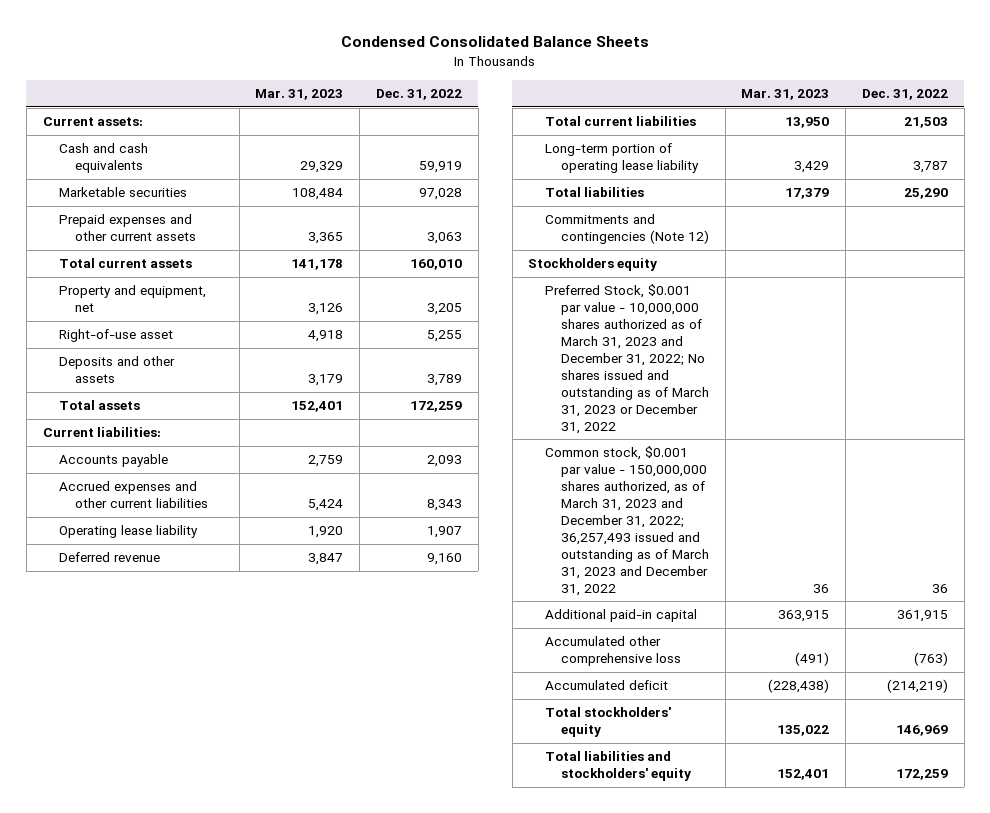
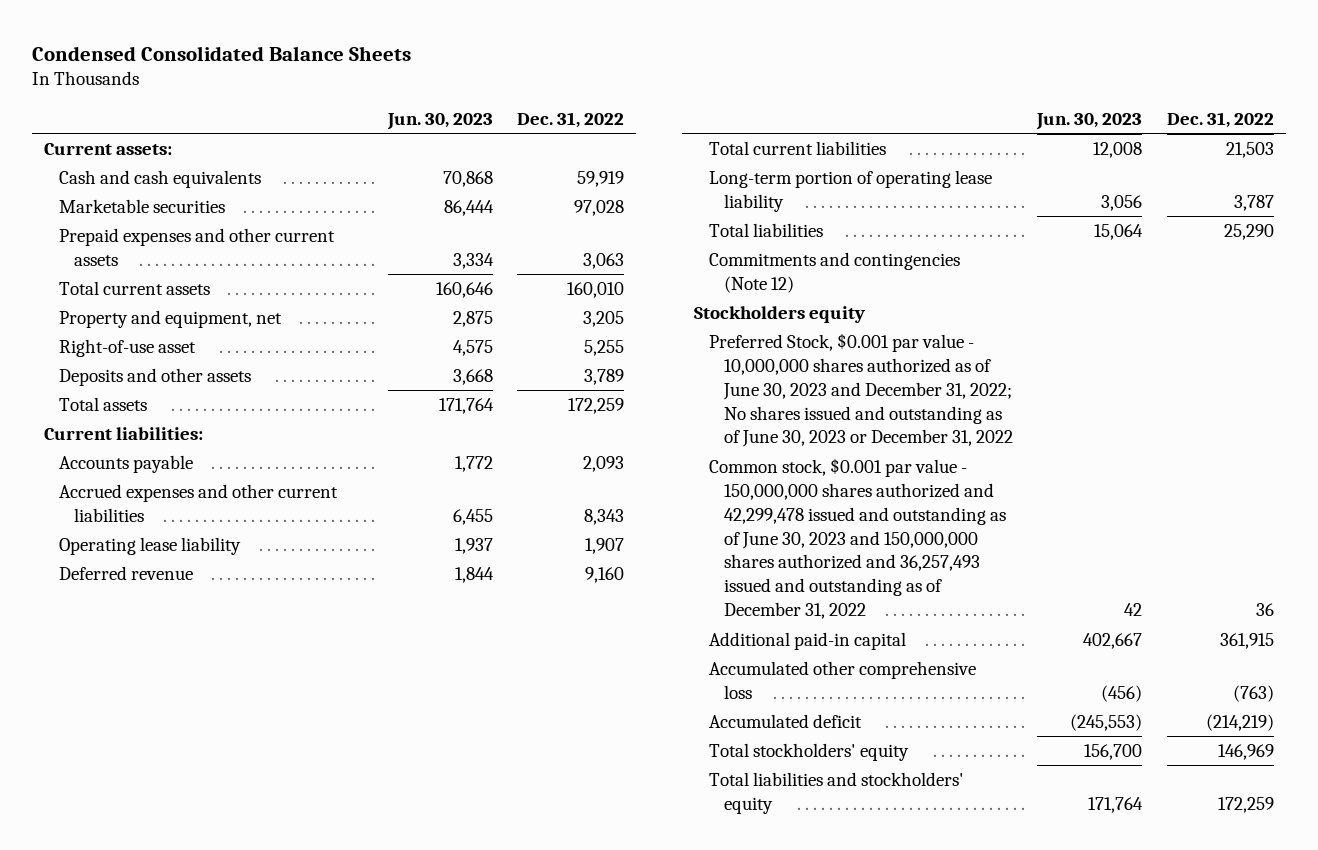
[255,89,344,101] Mar. 31, 2023 -> none
none -> [386,112,493,130] Jun. 30, 2023
[544,284,709,434] Preferred Stock, $0.001 par value - 10,000,000 shares authorized as of March 31, 2023 and December 31, 2022; No shares issued and outstanding as of March 31, 2023 or December 31, 2022 -> [709,332,1014,448] Preferred Stock, $0.001 par value - 10,000,000 shares authorized as of June 30, 2023 and December 31, 2022; No shares issued and outstanding as of June 30, 2023 or December 31, 2022
[544,446,709,596] Common stock, $0.001 par value - 150,000,000 shares authorized, as of March 31, 2023 and December 31, 2022; 36,257,493 issued and outstanding as of March 31, 2023 and December 31, 2022 -> [709,457,1007,620] Common stock, $0.001 par value - 150,000,000 shares authorized and 42,299,478 issued and outstanding as of June 30, 2023 and 150,000,000 shares authorized and 36,257,493 issued and outstanding as of December 31, 2022

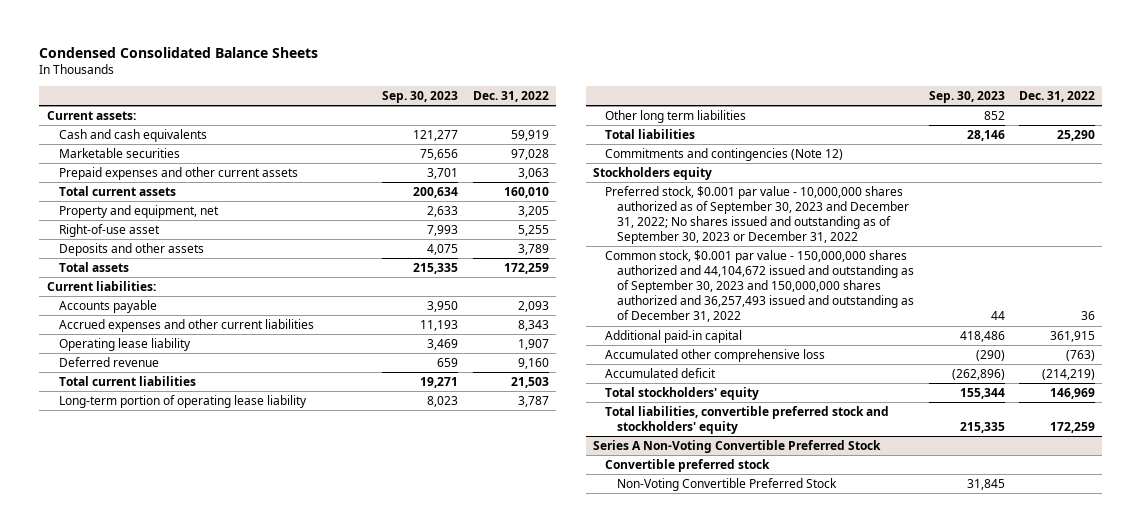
[386,112,493,130] Jun. 30, 2023 -> none
none -> [382,90,459,103] Sep. 30, 2023
none -> [605,109,747,123] Other long term liabilities
[709,332,1014,448] Preferred Stock, $0.001 par value - 10,000,000 shares authorized as of June 30, 2023 and December 31, 2022; No shares issued and outstanding as of June 30, 2023 or December 31, 2022 -> [605,185,910,245] Preferred stock, $0.001 par value - 10,000,000 shares authorized as of September 30, 2023 and December 31, 2022; No shares issued and outstanding as of September 30, 2023 or December 31, 2022
[709,457,1007,620] Common stock, $0.001 par value - 150,000,000 shares authorized and 42,299,478 issued and outstanding as of June 30, 2023 and 150,000,000 shares authorized and 36,257,493 issued and outstanding as of December 31, 2022 -> [605,249,915,323] Common stock, $0.001 par value - 150,000,000 shares authorized and 44,104,672 issued and outstanding as of September 30, 2023 and 150,000,000 shares authorized and 36,257,493 issued and outstanding as of December 31, 2022
[709,771,965,814] Total liabilities and stockholders' equity -> [605,405,890,434] Total liabilities, convertible preferred stock and stockholders' equity
none -> [593,439,882,453] Series A Non-Voting Convertible Preferred Stock
none -> [605,458,771,472] Convertible preferred stock
none -> [617,477,838,491] Non-Voting Convertible Preferred Stock

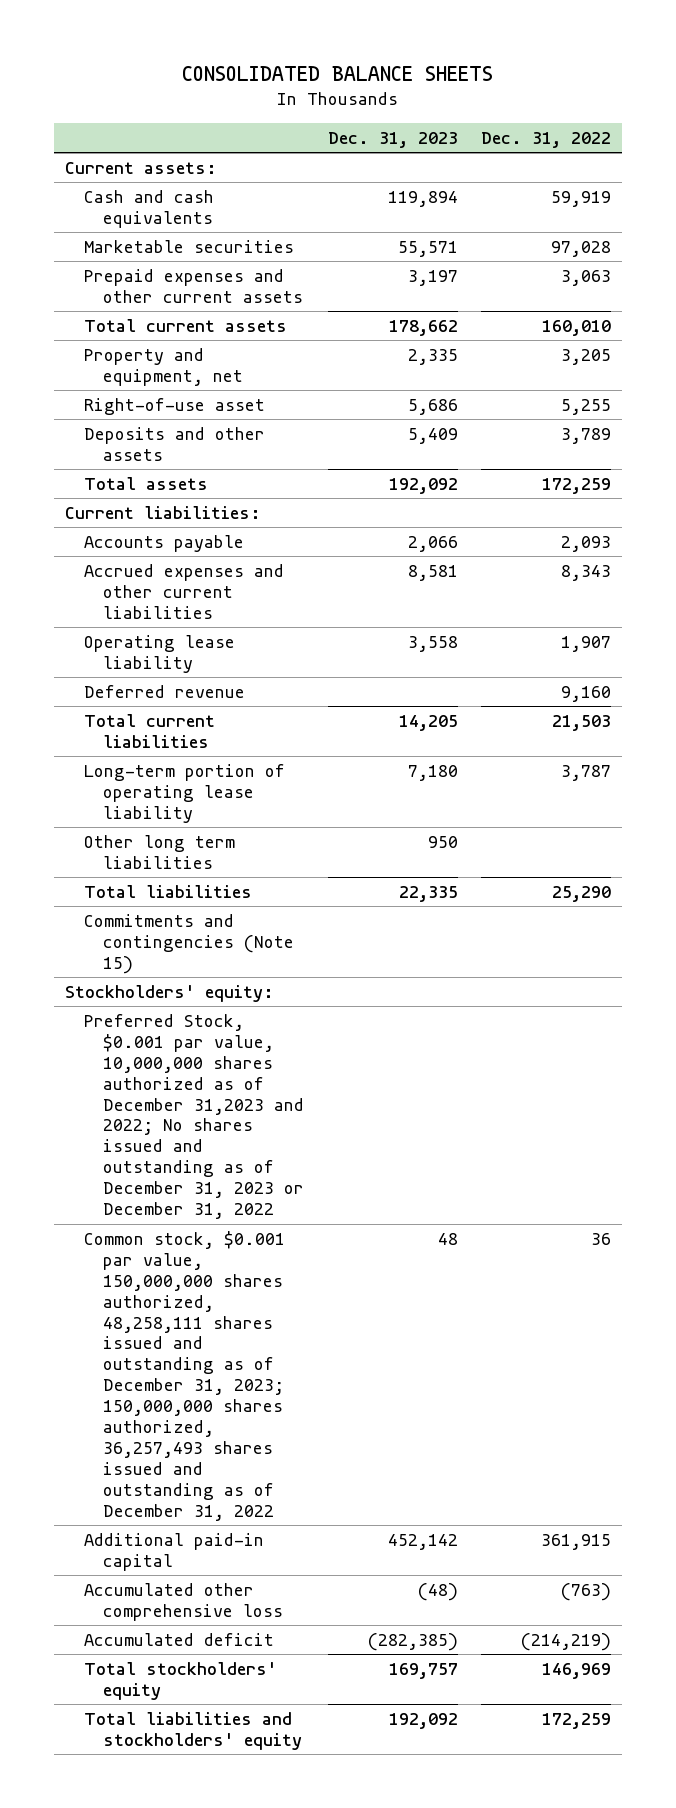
[39,46,319,58] Condensed Consolidated Balance Sheets -> [181,66,493,82] CONSOLIDATED BALANCE SHEETS
[382,90,459,103] Sep. 30, 2023 -> none
none -> [327,132,458,149] Dec. 31, 2023
[605,147,844,161] Commitments and contingencies (Note 12) -> [84,913,295,974] Commitments and contingencies (Note 15)
[593,166,713,180] Stockholders equity -> [65,984,275,1002] Stockholders' equity:
[605,185,910,245] Preferred stock, $0.001 par value - 10,000,000 shares authorized as of September 30, 2023 and December 31, 2022; No shares issued and outstanding as of September 30, 2023 or December 31, 2022 -> [84,1013,305,1220] Preferred Stock, $0.001 par value, 10,000,000 shares authorized as of December 31,2023 and 2022; No shares issued and outstanding as of December 31, 2023 or December 31, 2022
[605,249,915,323] Common stock, $0.001 par value - 150,000,000 shares authorized and 44,104,672 issued and outstanding as of September 30, 2023 and 150,000,000 shares authorized and 36,257,493 issued and outstanding as of December 31, 2022 -> [84,1230,286,1522] Common stock, $0.001 par value, 150,000,000 shares authorized, 48,258,111 shares issued and outstanding as of December 31, 2023; 150,000,000 shares authorized, 36,257,493 shares issued and outstanding as of December 31, 2022
[593,439,882,453] Series A Non-Voting Convertible Preferred Stock -> none
[605,458,771,472] Convertible preferred stock -> none
[617,477,838,491] Non-Voting Convertible Preferred Stock -> none
[605,405,890,434] Total liabilities, convertible preferred stock and stockholders' equity -> [84,1711,303,1750] Total liabilities and stockholders' equity

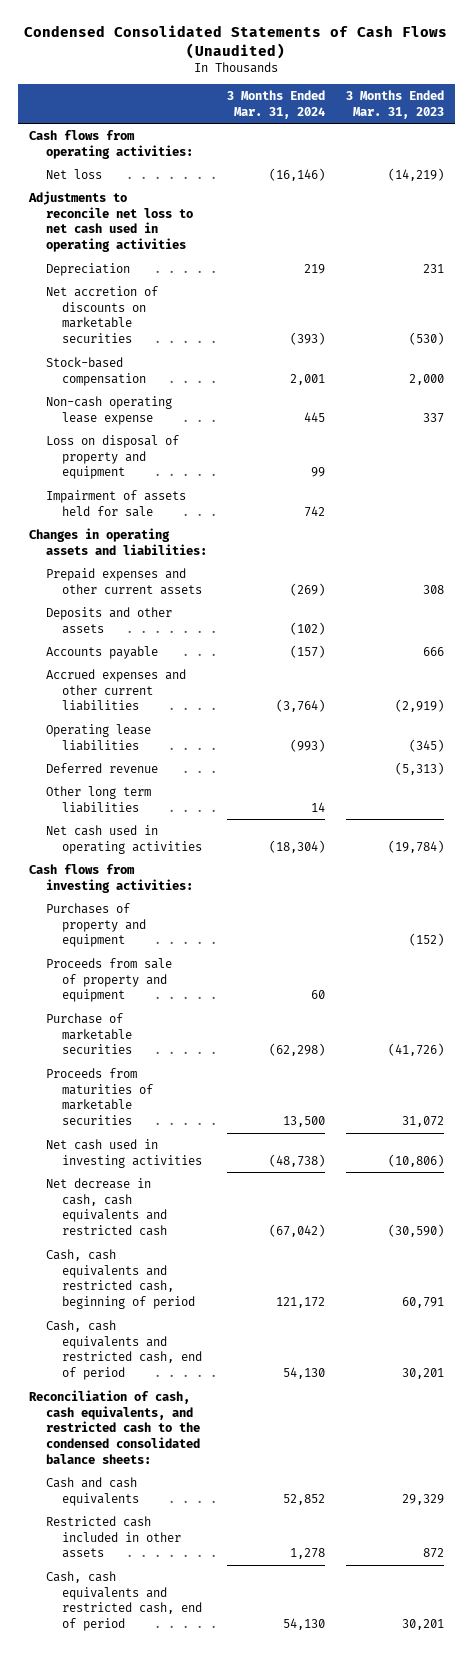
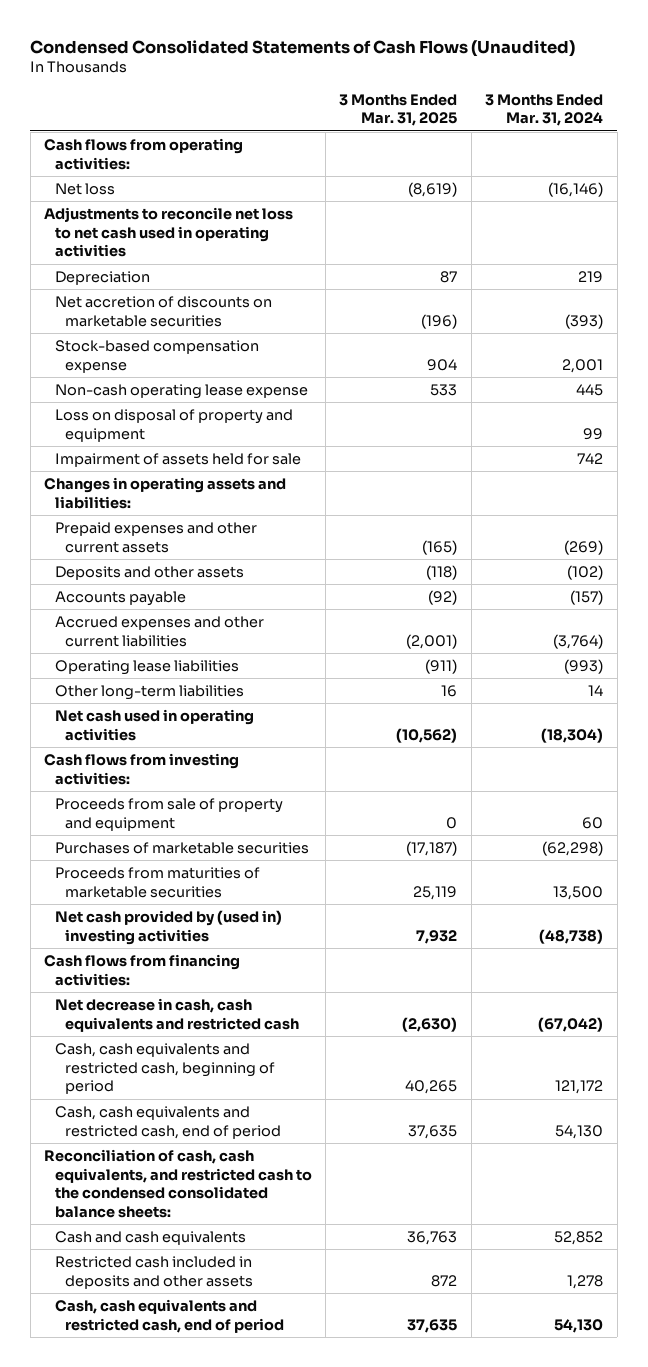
[346,90,445,119] 3 Months Ended Mar. 31, 2023 -> none
none -> [339,93,458,127] 3 Months Ended Mar. 31, 2025
[45,356,147,386] Stock-based compensation -> [54,340,259,373] Stock-based compensation expense
[45,762,158,773] Deferred revenue -> none
[45,785,151,813] Other long term liabilities -> [54,685,244,701] Other long-term liabilities
[45,902,147,948] Purchases of property and equipment -> none
[45,1012,133,1055] Purchase of marketable securities -> [54,842,309,855] Purchases of marketable securities
[45,1138,203,1168] Net cash used in investing activities -> [54,910,282,945] Net cash provided by (used in) investing activities
none -> [44,954,241,986] Cash flows from financing activities:
[45,1515,182,1559] Restricted cash included in other assets -> [54,1256,253,1289] Restricted cash included in deposits and other assets

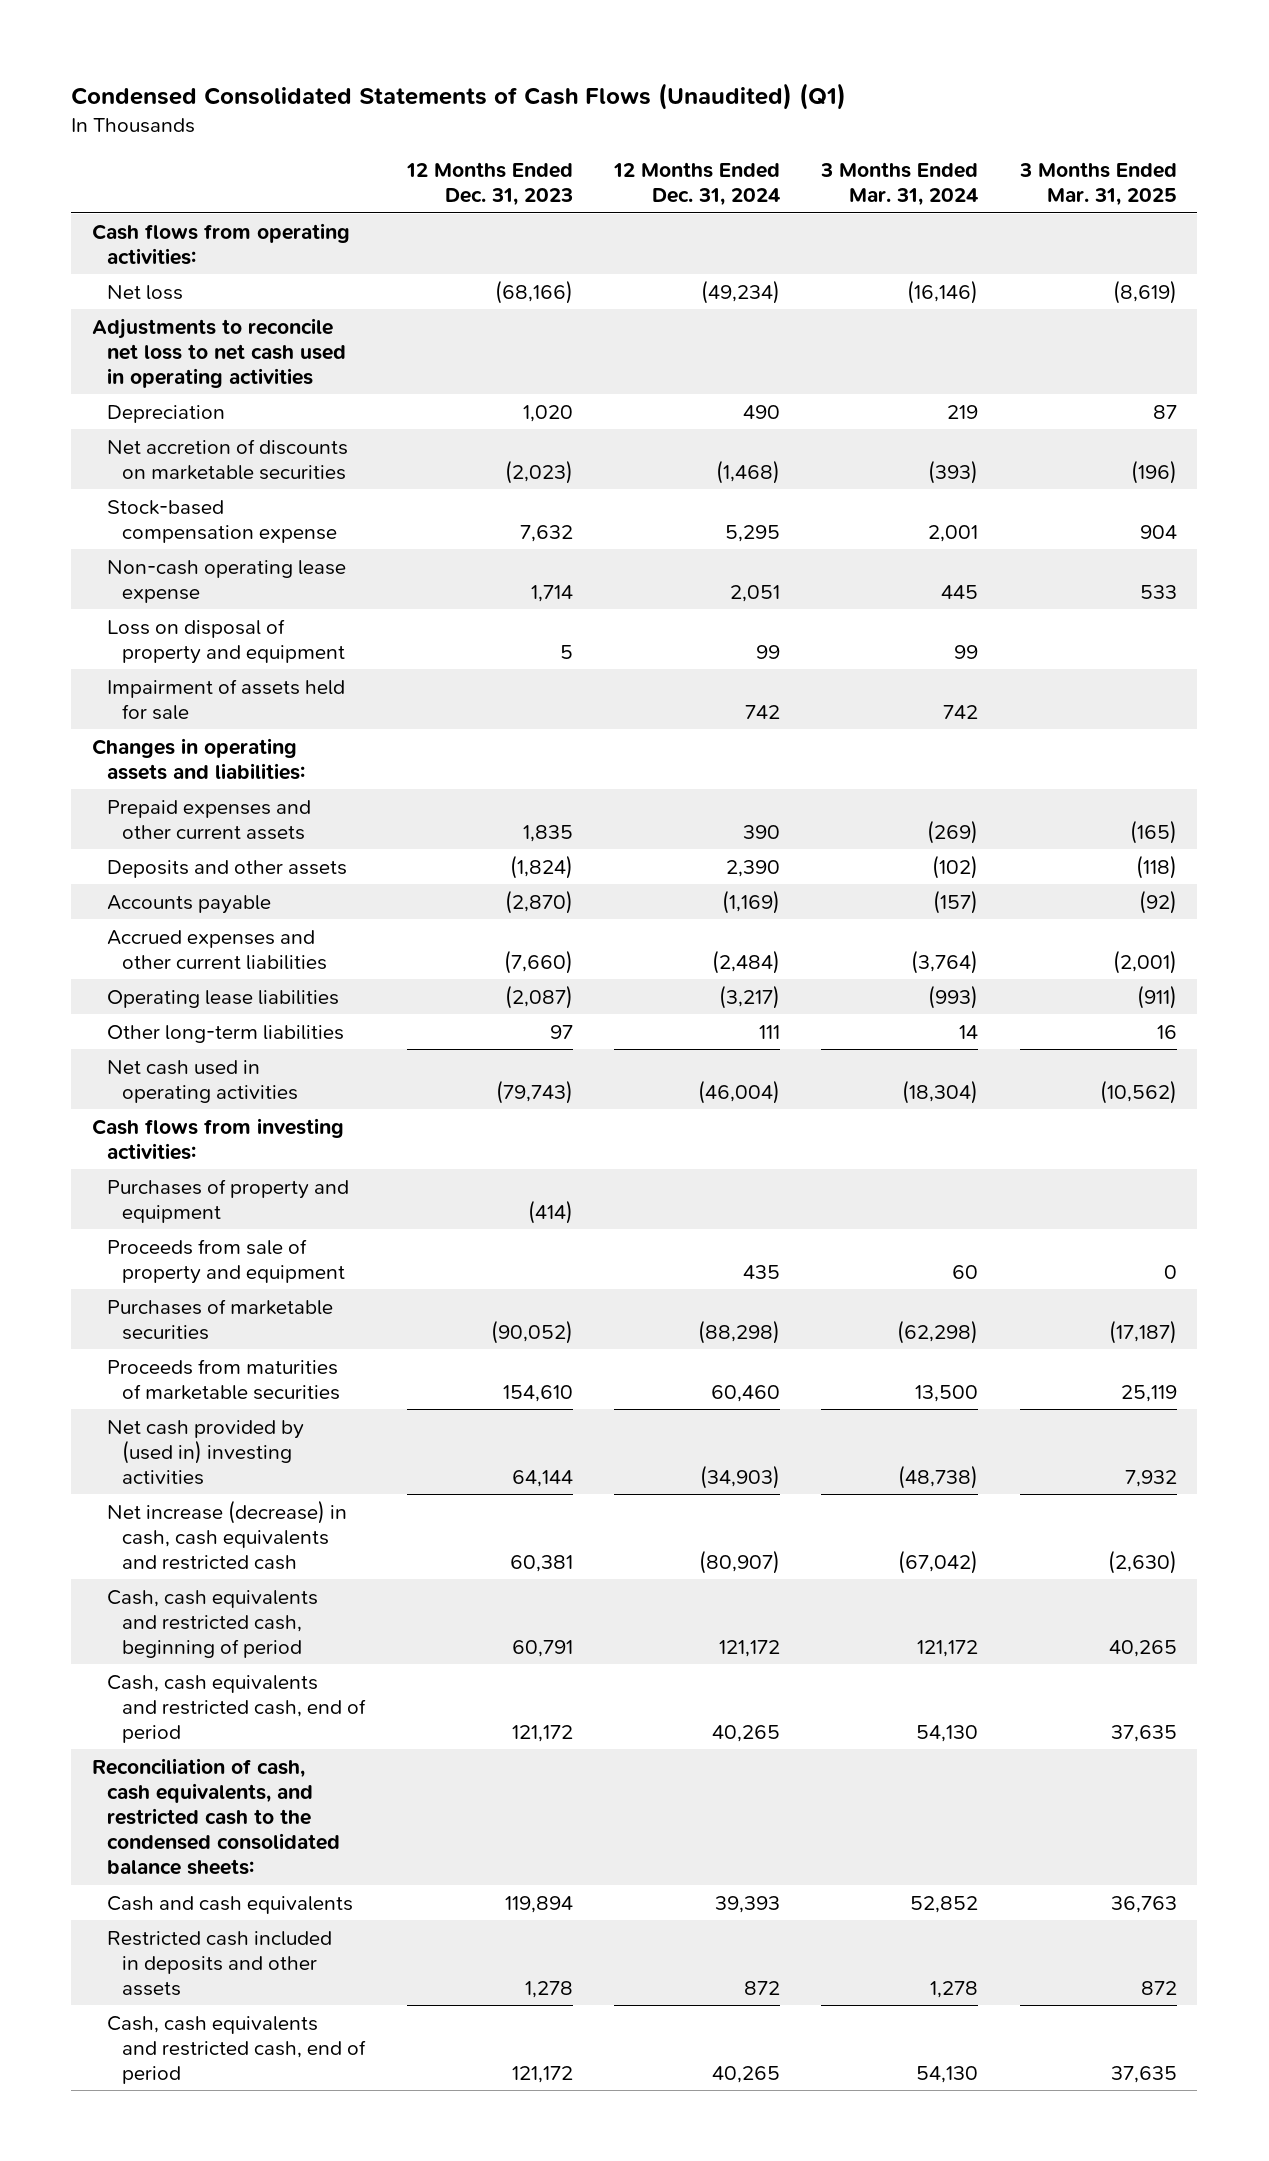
[30,39,576,57] Condensed Consolidated Statements of Cash Flows (Unaudited) -> [71,82,847,110] Condensed Consolidated Statements of Cash Flows (Unaudited) (Q1)
none -> [405,162,573,207] 12 Months Ended Dec. 31, 2023
none -> [613,162,781,207] 12 Months Ended Dec. 31, 2024
none -> [107,1178,350,1223] Purchases of property and equipment
[44,954,241,986] Cash flows from financing activities: -> none
[54,998,299,1032] Net decrease in cash, cash equivalents and restricted cash -> [107,1499,348,1570] Net increase (decrease) in cash, cash equivalents and restricted cash

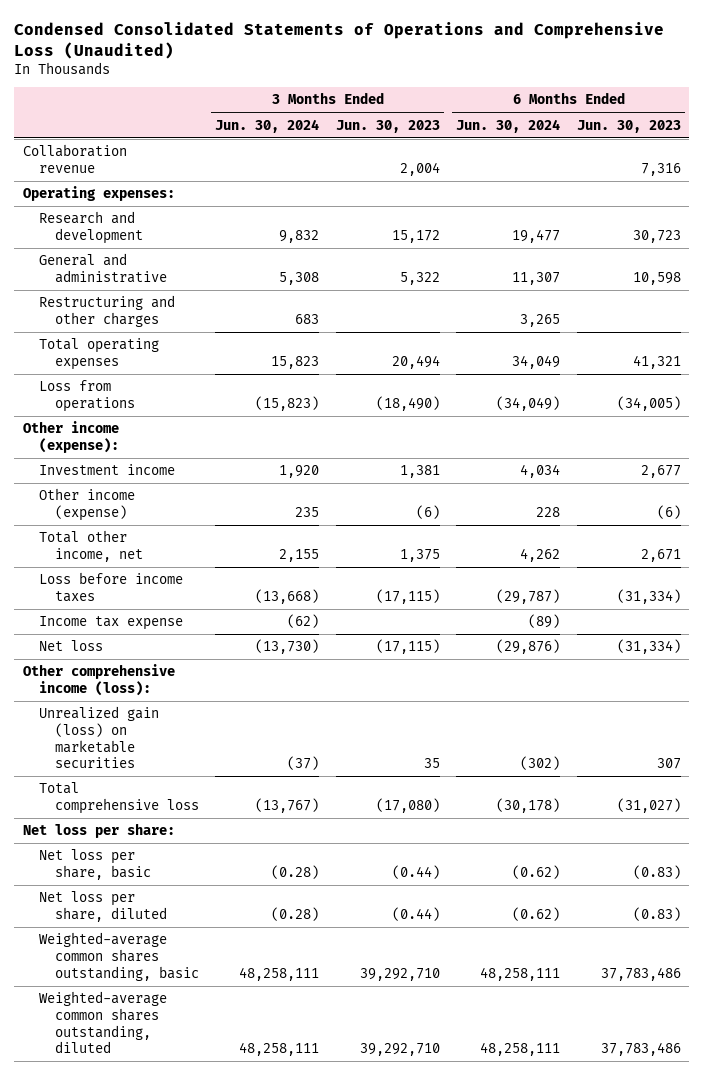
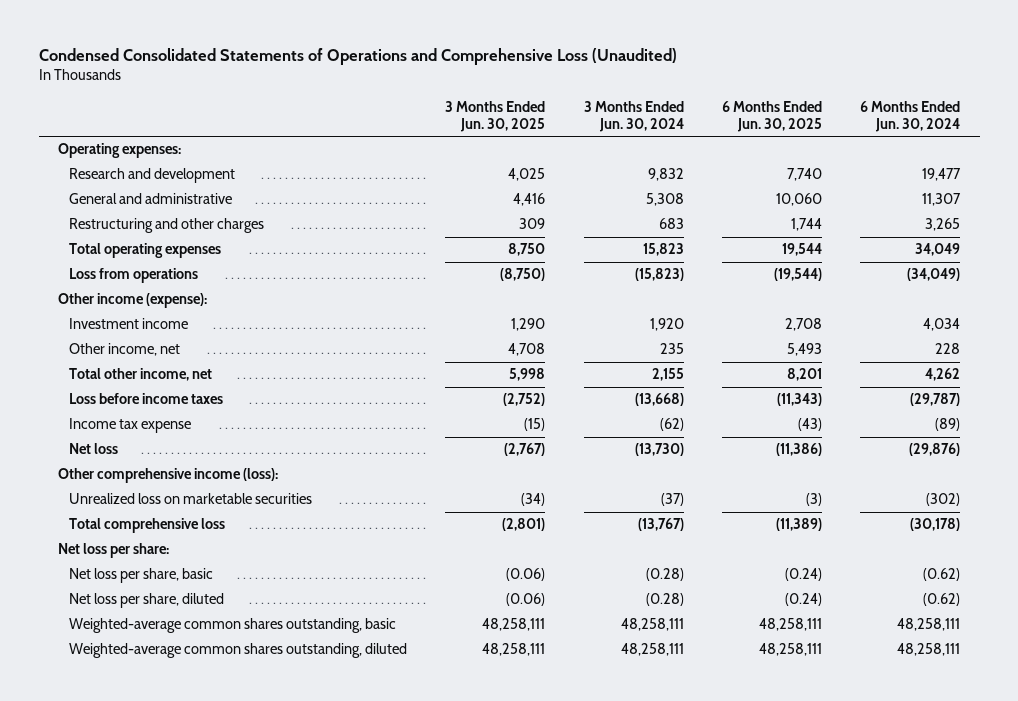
[335,119,440,133] Jun. 30, 2023 -> none
[576,119,681,133] Jun. 30, 2023 -> none
none -> [445,100,546,132] 3 Months Ended Jun. 30, 2025
none -> [721,100,822,132] 6 Months Ended Jun. 30, 2025
[22,144,127,173] Collaboration revenue -> none
[38,488,135,521] Other income (expense) -> [68,343,180,357] Other income, net
[38,706,159,769] Unrealized gain (loss) on marketable securities -> [68,493,312,505] Unrealized loss on marketable securities

